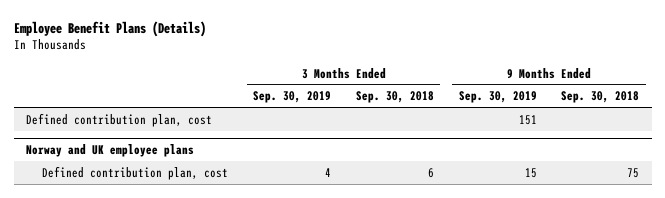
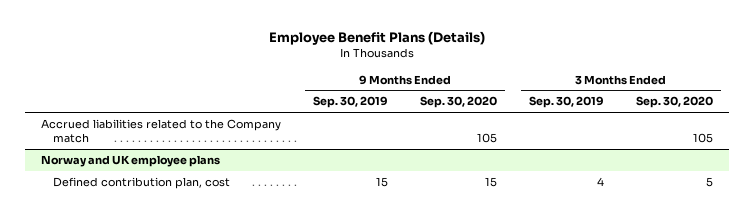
[355,91,434,104] Sep. 30, 2018 -> none
[561,91,640,104] Sep. 30, 2018 -> none
none -> [419,96,497,109] Sep. 30, 2020
none -> [635,96,713,109] Sep. 30, 2020
[25,112,212,127] Defined contribution plan, cost -> none
none -> [41,118,282,143] Accrued liabilities related to the Company match

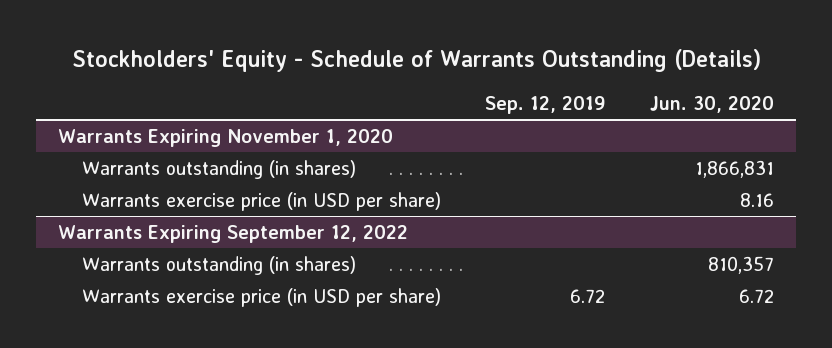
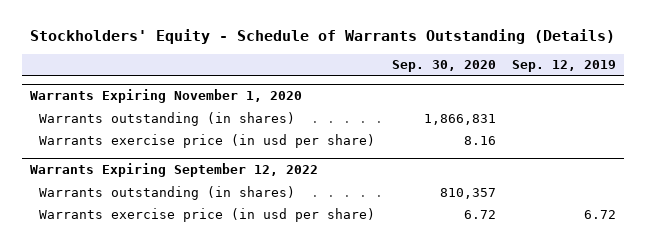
[649,95,774,113] Jun. 30, 2020 -> none
none -> [391,60,496,73] Sep. 30, 2020
[81,191,441,211] Warrants exercise price (in USD per share) -> [39,133,376,148] Warrants exercise price (in usd per share)
[81,287,441,307] Warrants exercise price (in USD per share) -> [39,207,376,222] Warrants exercise price (in usd per share)

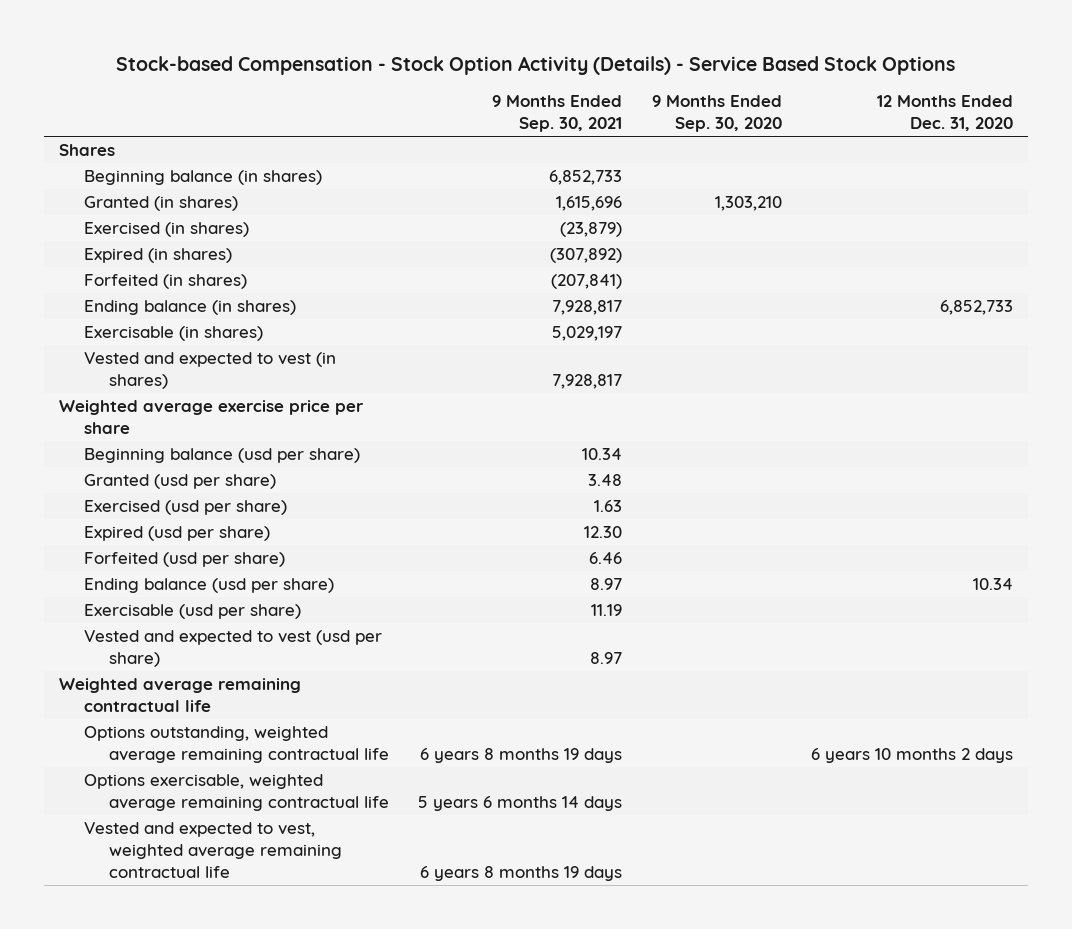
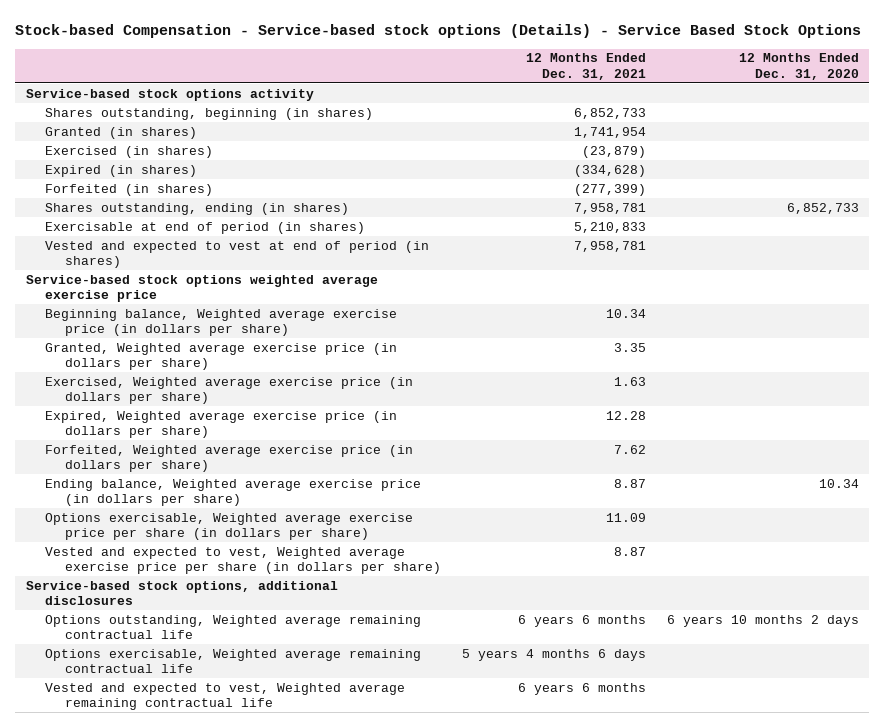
[116,55,956,75] Stock-based Compensation - Stock Option Activity (Details) - Service Based Stock Options -> [15,24,862,39] Stock-based Compensation - Service-based stock options (Details) - Service Based Stock Options
[492,95,623,133] 9 Months Ended Sep. 30, 2021 -> none
[651,95,782,133] 9 Months Ended Sep. 30, 2020 -> none
none -> [525,53,646,80] 12 Months Ended Dec. 31, 2021
[58,144,115,157] Shares -> [25,88,314,101] Service-based stock options activity
[83,170,322,186] Beginning balance (in shares) -> [45,107,374,120] Shares outstanding, beginning (in shares)
[83,300,296,316] Ending balance (in shares) -> [45,202,350,215] Shares outstanding, ending (in shares)
[83,326,263,342] Exercisable (in shares) -> [45,221,366,234] Exercisable at end of period (in shares)
[83,352,336,390] Vested and expected to vest (in shares) -> [45,240,430,269] Vested and expected to vest at end of period (in shares)
[58,400,364,435] Weighted average exercise price per share -> [25,274,378,303] Service-based stock options weighted average exercise price
[83,448,360,464] Beginning balance (usd per share) -> [45,308,398,337] Beginning balance, Weighted average exercise price (in dollars per share)
[83,474,276,490] Granted (usd per share) -> [45,342,398,371] Granted, Weighted average exercise price (in dollars per share)
[83,500,287,516] Exercised (usd per share) -> [45,376,414,405] Exercised, Weighted average exercise price (in dollars per share)
[83,526,270,542] Expired (usd per share) -> [45,410,398,439] Expired, Weighted average exercise price (in dollars per share)
[83,552,285,568] Forfeited (usd per share) -> [45,444,414,473] Forfeited, Weighted average exercise price (in dollars per share)
[83,578,334,594] Ending balance (usd per share) -> [45,478,422,507] Ending balance, Weighted average exercise price (in dollars per share)
[83,604,301,620] Exercisable (usd per share) -> [45,512,414,541] Options exercisable, Weighted average exercise price per share (in dollars per share)
[83,630,382,668] Vested and expected to vest (usd per share) -> [45,546,442,575] Vested and expected to vest, Weighted average exercise price per share (in dollars per share)
[58,678,301,713] Weighted average remaining contractual life -> [25,580,338,606] Service-based stock options, additional disclosures
[83,726,390,764] Options outstanding, weighted average remaining contractual life -> [45,614,422,640] Options outstanding, Weighted average remaining contractual life
[83,774,390,812] Options exercisable, weighted average remaining contractual life -> [45,648,422,674] Options exercisable, Weighted average remaining contractual life
[83,822,343,879] Vested and expected to vest, weighted average remaining contractual life -> [45,682,406,711] Vested and expected to vest, Weighted average remaining contractual life

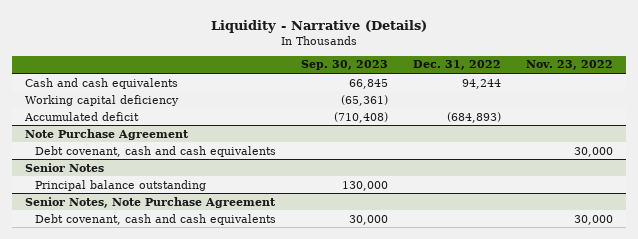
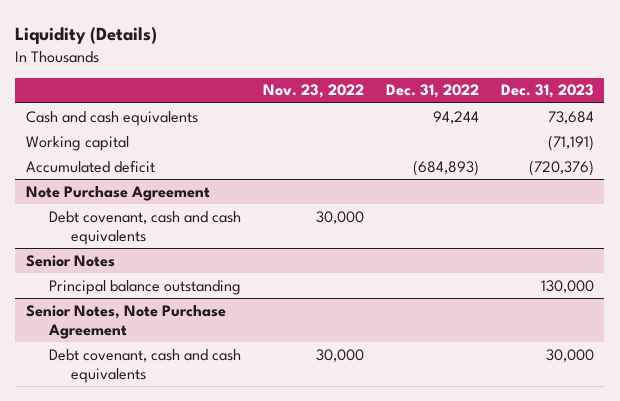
[211,19,428,33] Liquidity - Narrative (Details) -> [15,27,158,45] Liquidity (Details)
[300,60,388,71] Sep. 30, 2023 -> none
none -> [500,84,594,99] Dec. 31, 2023
[25,94,180,106] Working capital deficiency -> [26,135,130,151] Working capital

